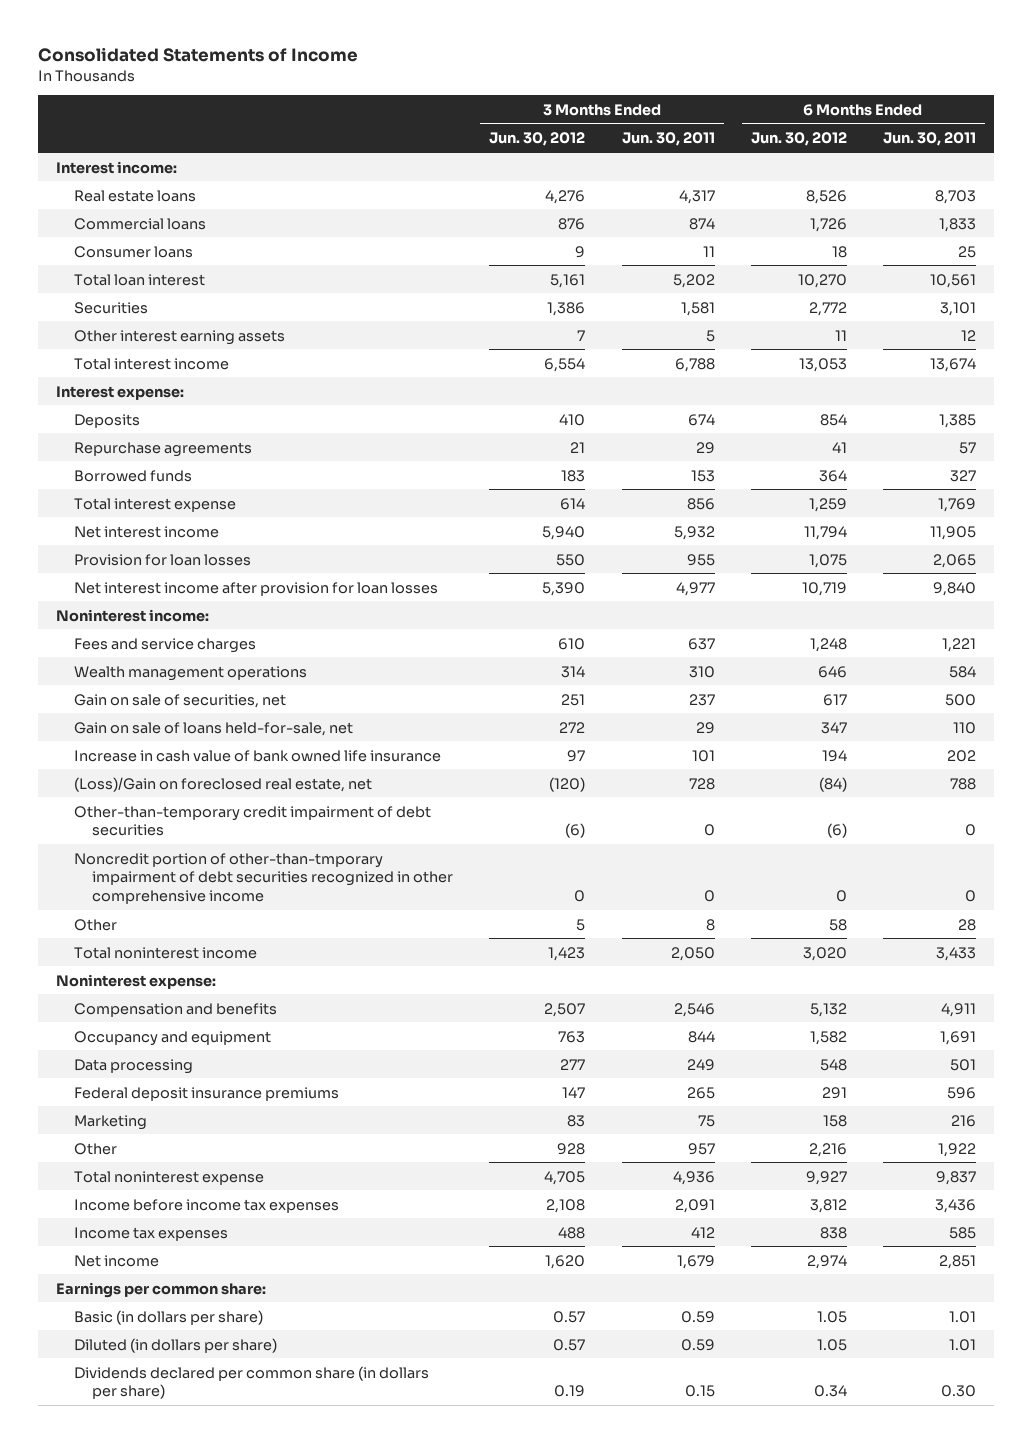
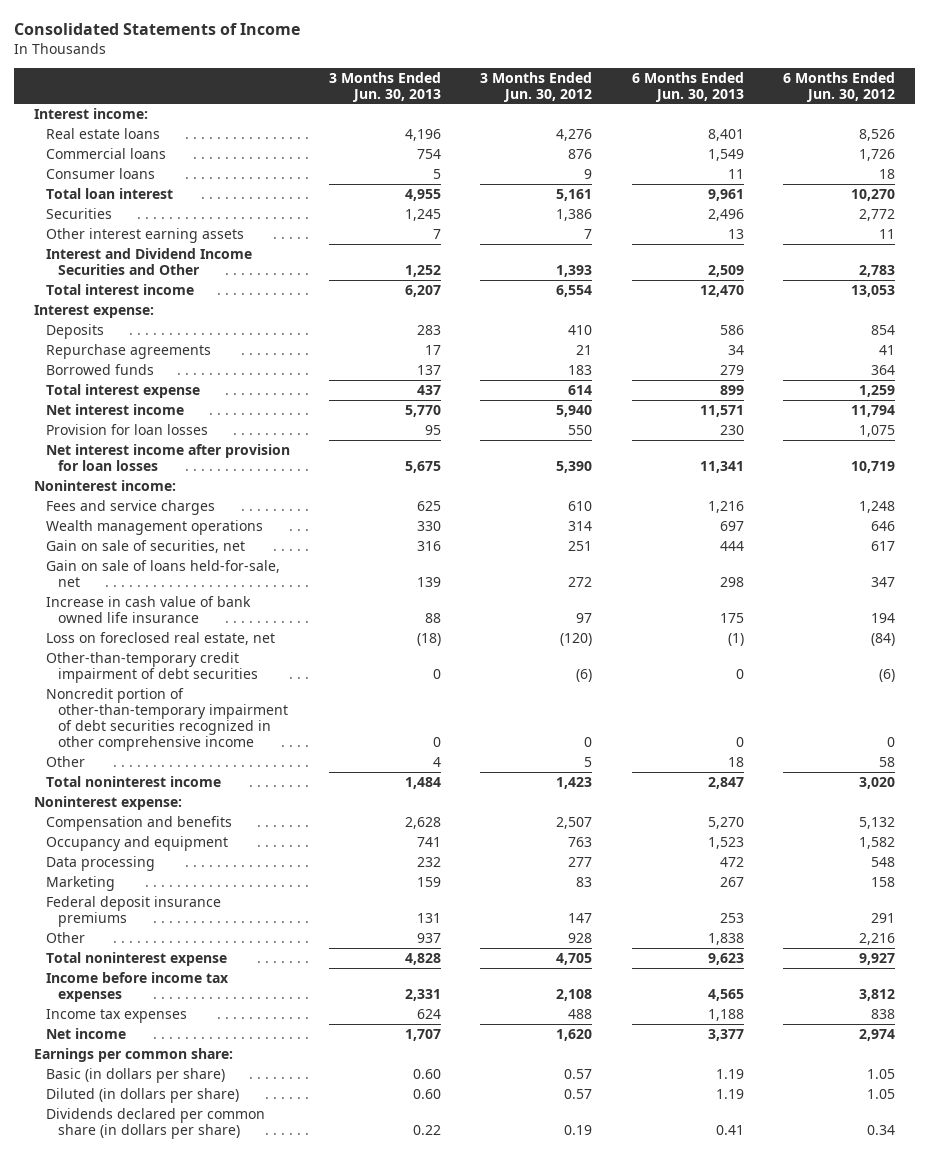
[621,132,715,147] Jun. 30, 2011 -> none
[883,132,977,147] Jun. 30, 2011 -> none
none -> [328,71,441,102] 3 Months Ended Jun. 30, 2013
none -> [631,71,744,102] 6 Months Ended Jun. 30, 2013
none -> [45,247,252,275] Interest and Dividend Income Securities and Other
[74,776,373,792] (Loss)/Gain on foreclosed real estate, net -> [45,631,275,645] Loss on foreclosed real estate, net
[74,852,453,905] Noncredit portion of other-than-tmporary impairment of debt securities recognized in other comprehensive income -> [45,687,288,752] Noncredit portion of other-than-temporary impairment of debt securities recognized in other comprehensive income
[74,1086,340,1101] Federal deposit insurance premiums -> [45,895,221,927] Federal deposit insurance premiums

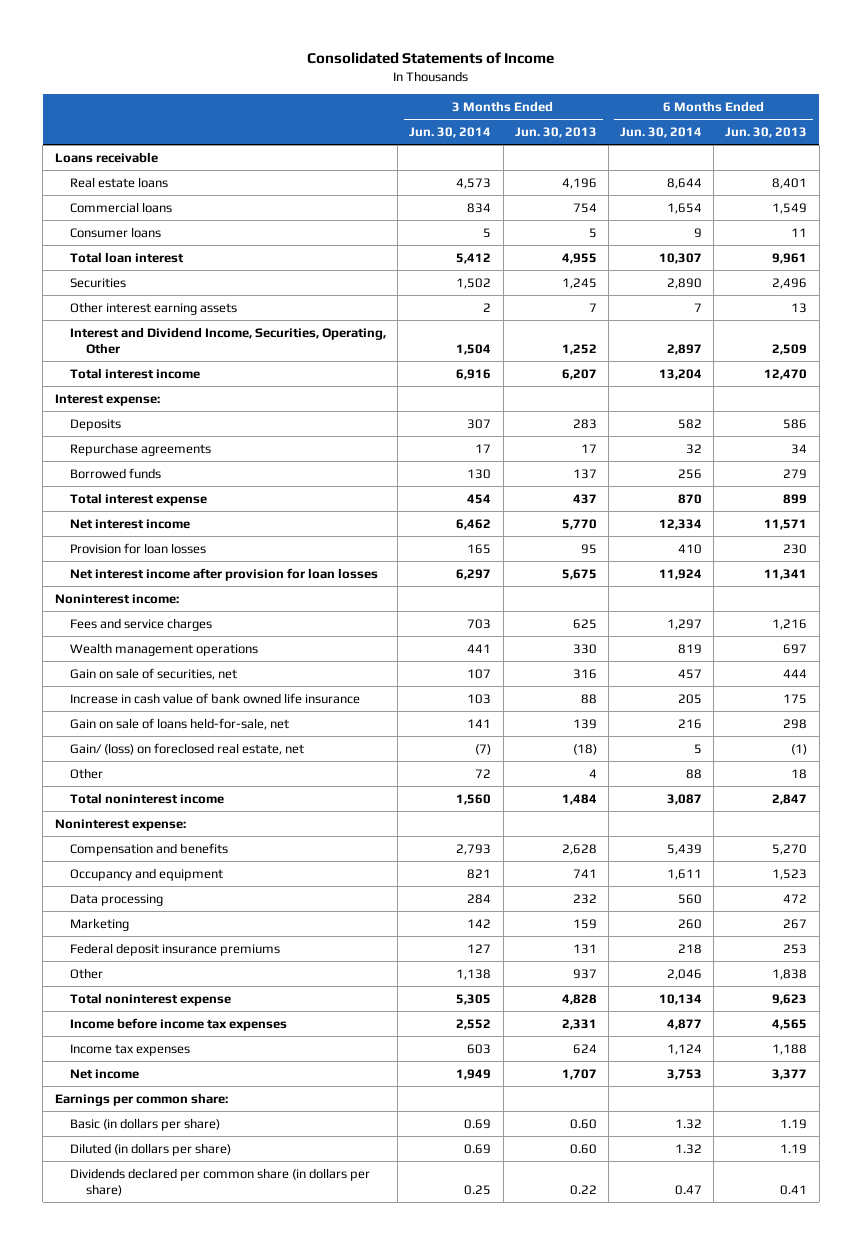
[480,71,593,102] 3 Months Ended Jun. 30, 2012 -> none
[783,71,896,102] 6 Months Ended Jun. 30, 2012 -> none
none -> [409,127,492,139] Jun. 30, 2014
none -> [620,127,703,139] Jun. 30, 2014
[33,107,148,119] Interest income: -> none
none -> [54,151,158,163] Loans receivable
[45,247,252,275] Interest and Dividend Income Securities and Other -> [70,326,387,355] Interest and Dividend Income, Securities, Operating, Other
[45,651,258,683] Other-than-temporary credit impairment of debt securities -> none
[45,687,288,752] Noncredit portion of other-than-temporary impairment of debt securities recognized in other comprehensive income -> none
[45,559,280,587] Gain on sale of loans held-for-sale, net -> [70,717,290,730] Gain on sale of loans held-for-sale, net
[45,631,275,645] Loss on foreclosed real estate, net -> [70,742,305,755] Gain/ (loss) on foreclosed real estate, net

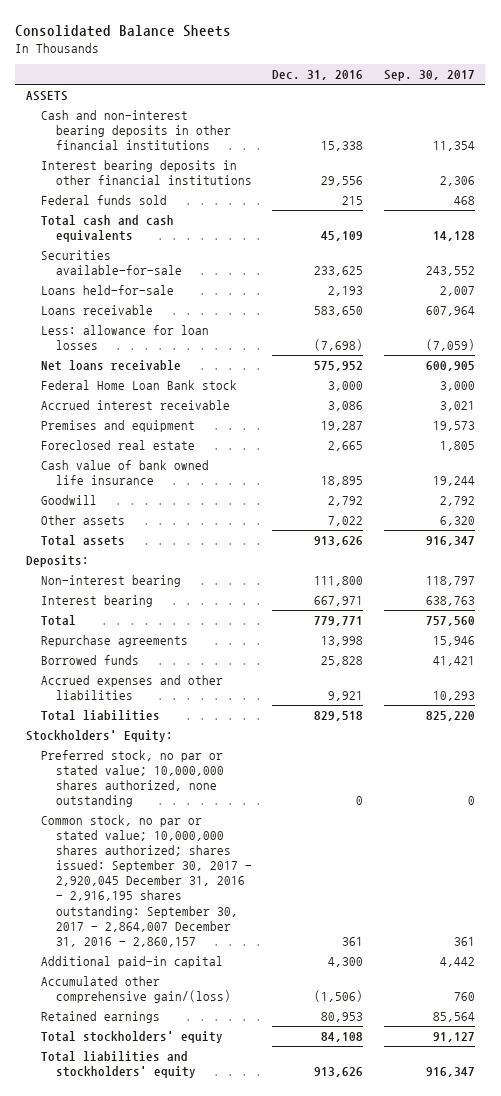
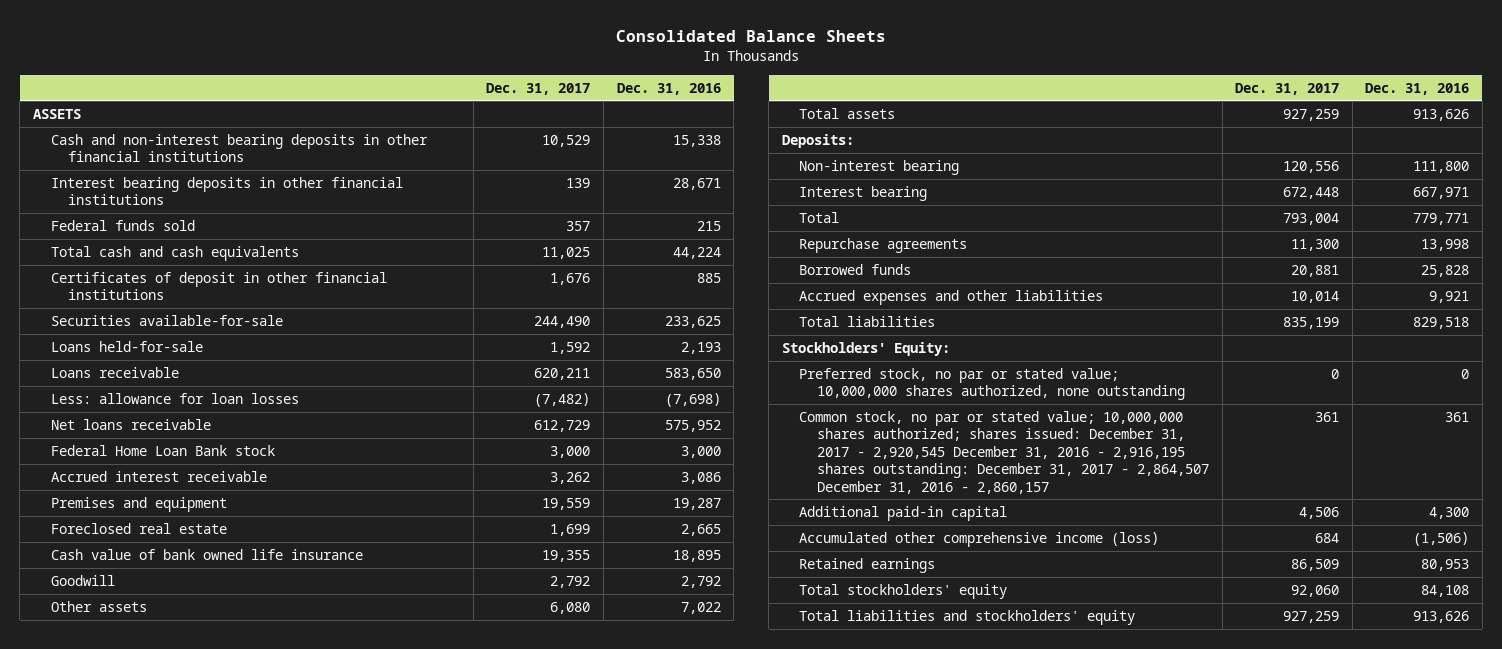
[383,70,475,82] Sep. 30, 2017 -> none
none -> [486,82,591,95] Dec. 31, 2017
[321,176,364,187] 29,556 -> [672,177,721,190] 28,671
[321,231,364,242] 45,109 -> [672,246,721,259] 44,224
none -> [50,271,387,301] Certificates of deposit in other financial institutions
[40,814,252,947] Common stock, no par or stated value; 10,000,000 shares authorized; shares issued: September 30, 2017 - 2,920,045 December 31, 2016 - 2,916,195 shares outstanding: September 30, 2017 - 2,864,007 December 31, 2016 - 2,860,157 -> [799,410,1209,494] Common stock, no par or stated value; 10,000,000 shares authorized; shares issued: December 31, 2017 - 2,920,545 December 31, 2016 - 2,916,195 shares outstanding: December 31, 2017 - 2,864,507 December 31, 2016 - 2,860,157
[40,975,231,1004] Accumulated other comprehensive gain/(loss) -> [799,531,1160,547] Accumulated other comprehensive income (loss)

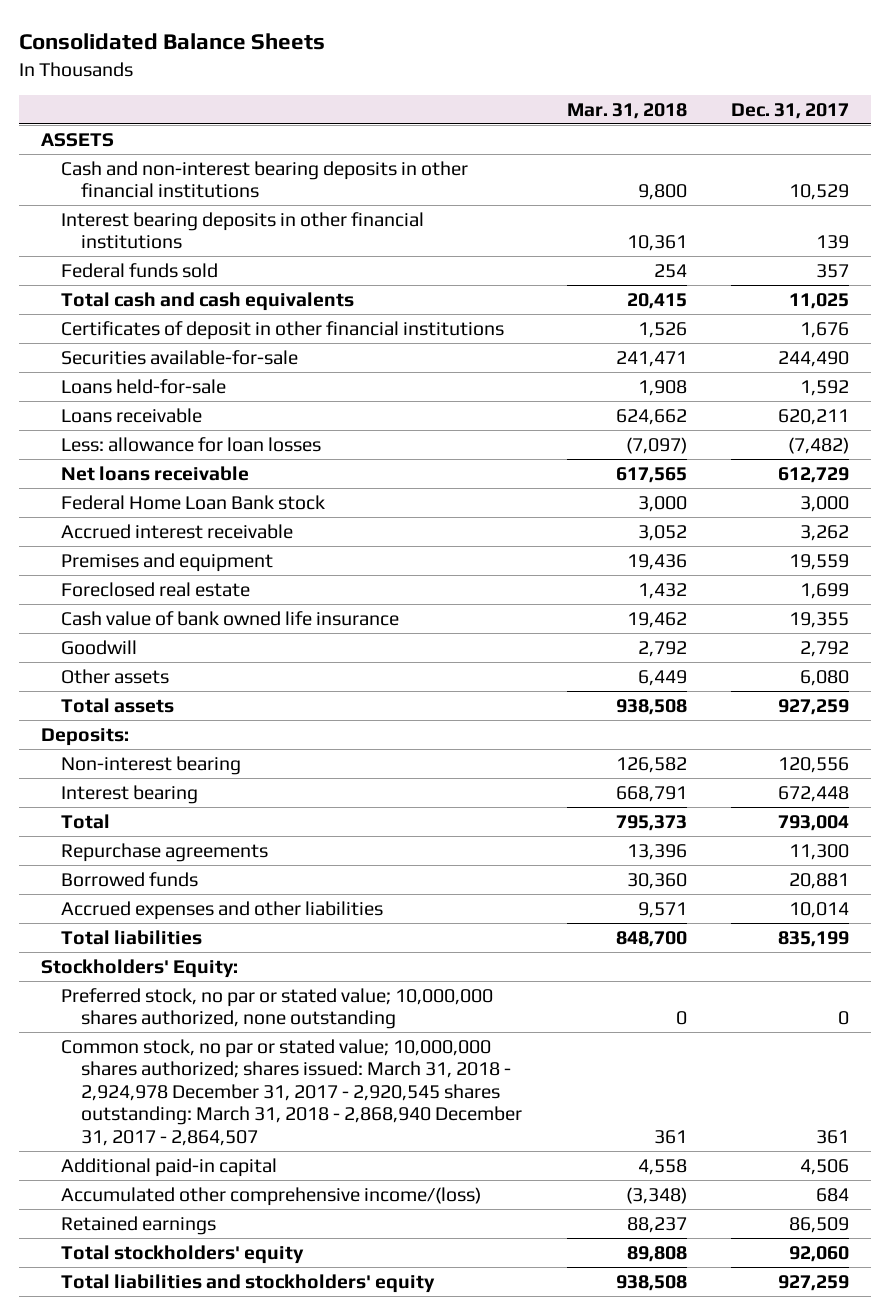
[616,82,721,95] Dec. 31, 2016 -> none
none -> [566,102,687,119] Mar. 31, 2018
[799,410,1209,494] Common stock, no par or stated value; 10,000,000 shares authorized; shares issued: December 31, 2017 - 2,920,545 December 31, 2016 - 2,916,195 shares outstanding: December 31, 2017 - 2,864,507 December 31, 2016 - 2,860,157 -> [61,1038,523,1147] Common stock, no par or stated value; 10,000,000 shares authorized; shares issued: March 31, 2018 - 2,924,978 December 31, 2017 - 2,920,545 shares outstanding: March 31, 2018 - 2,868,940 December 31, 2017 - 2,864,507
[799,531,1160,547] Accumulated other comprehensive income (loss) -> [61,1186,482,1206] Accumulated other comprehensive income/(loss)

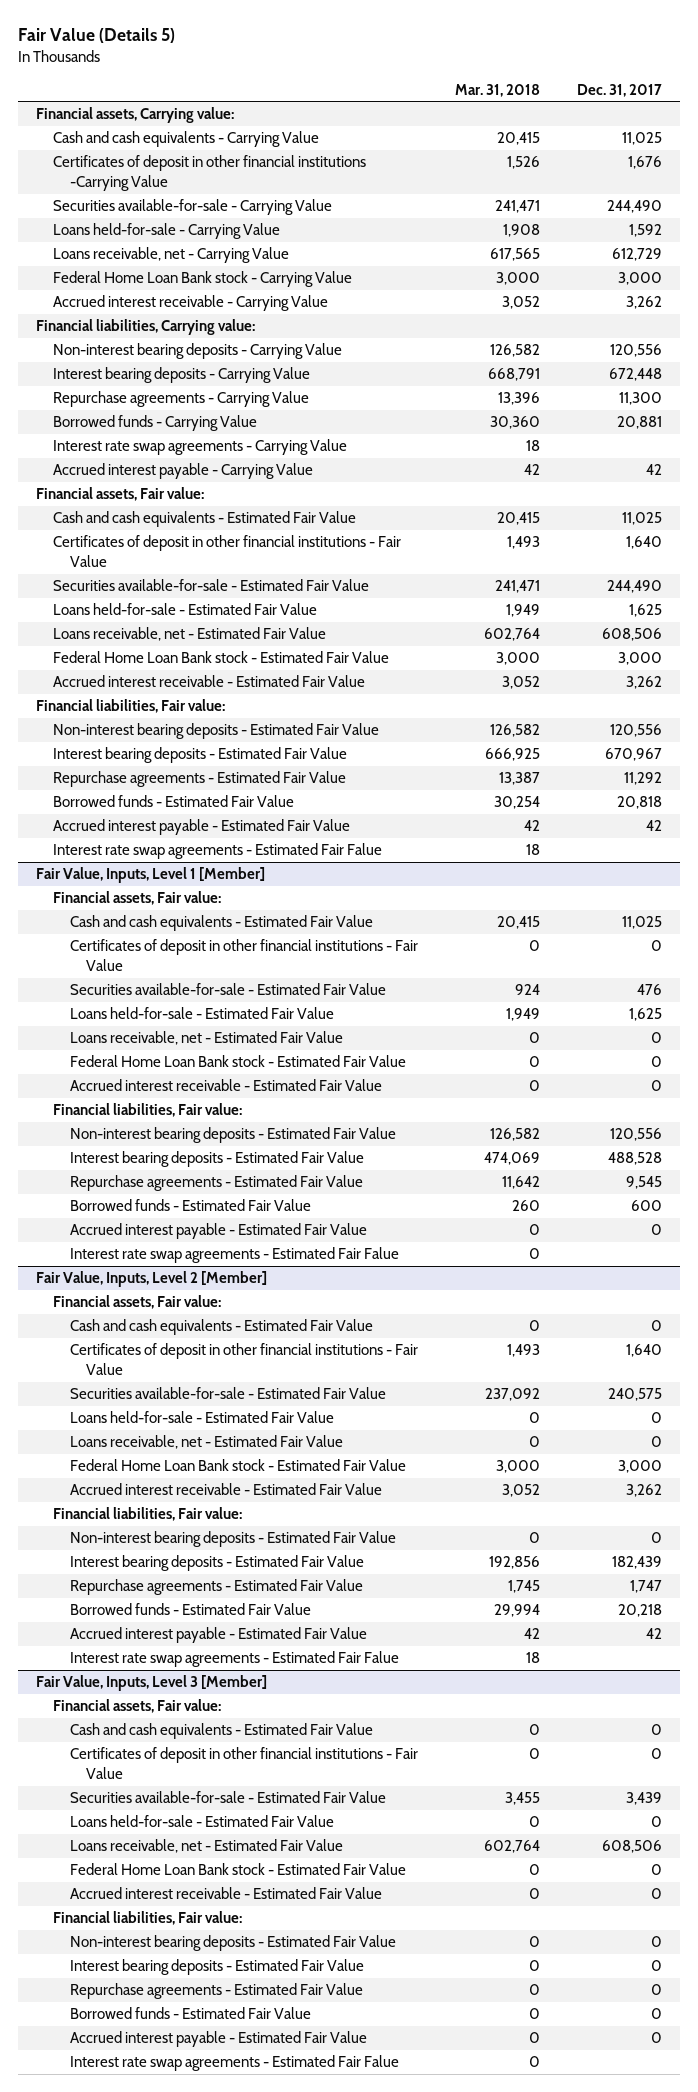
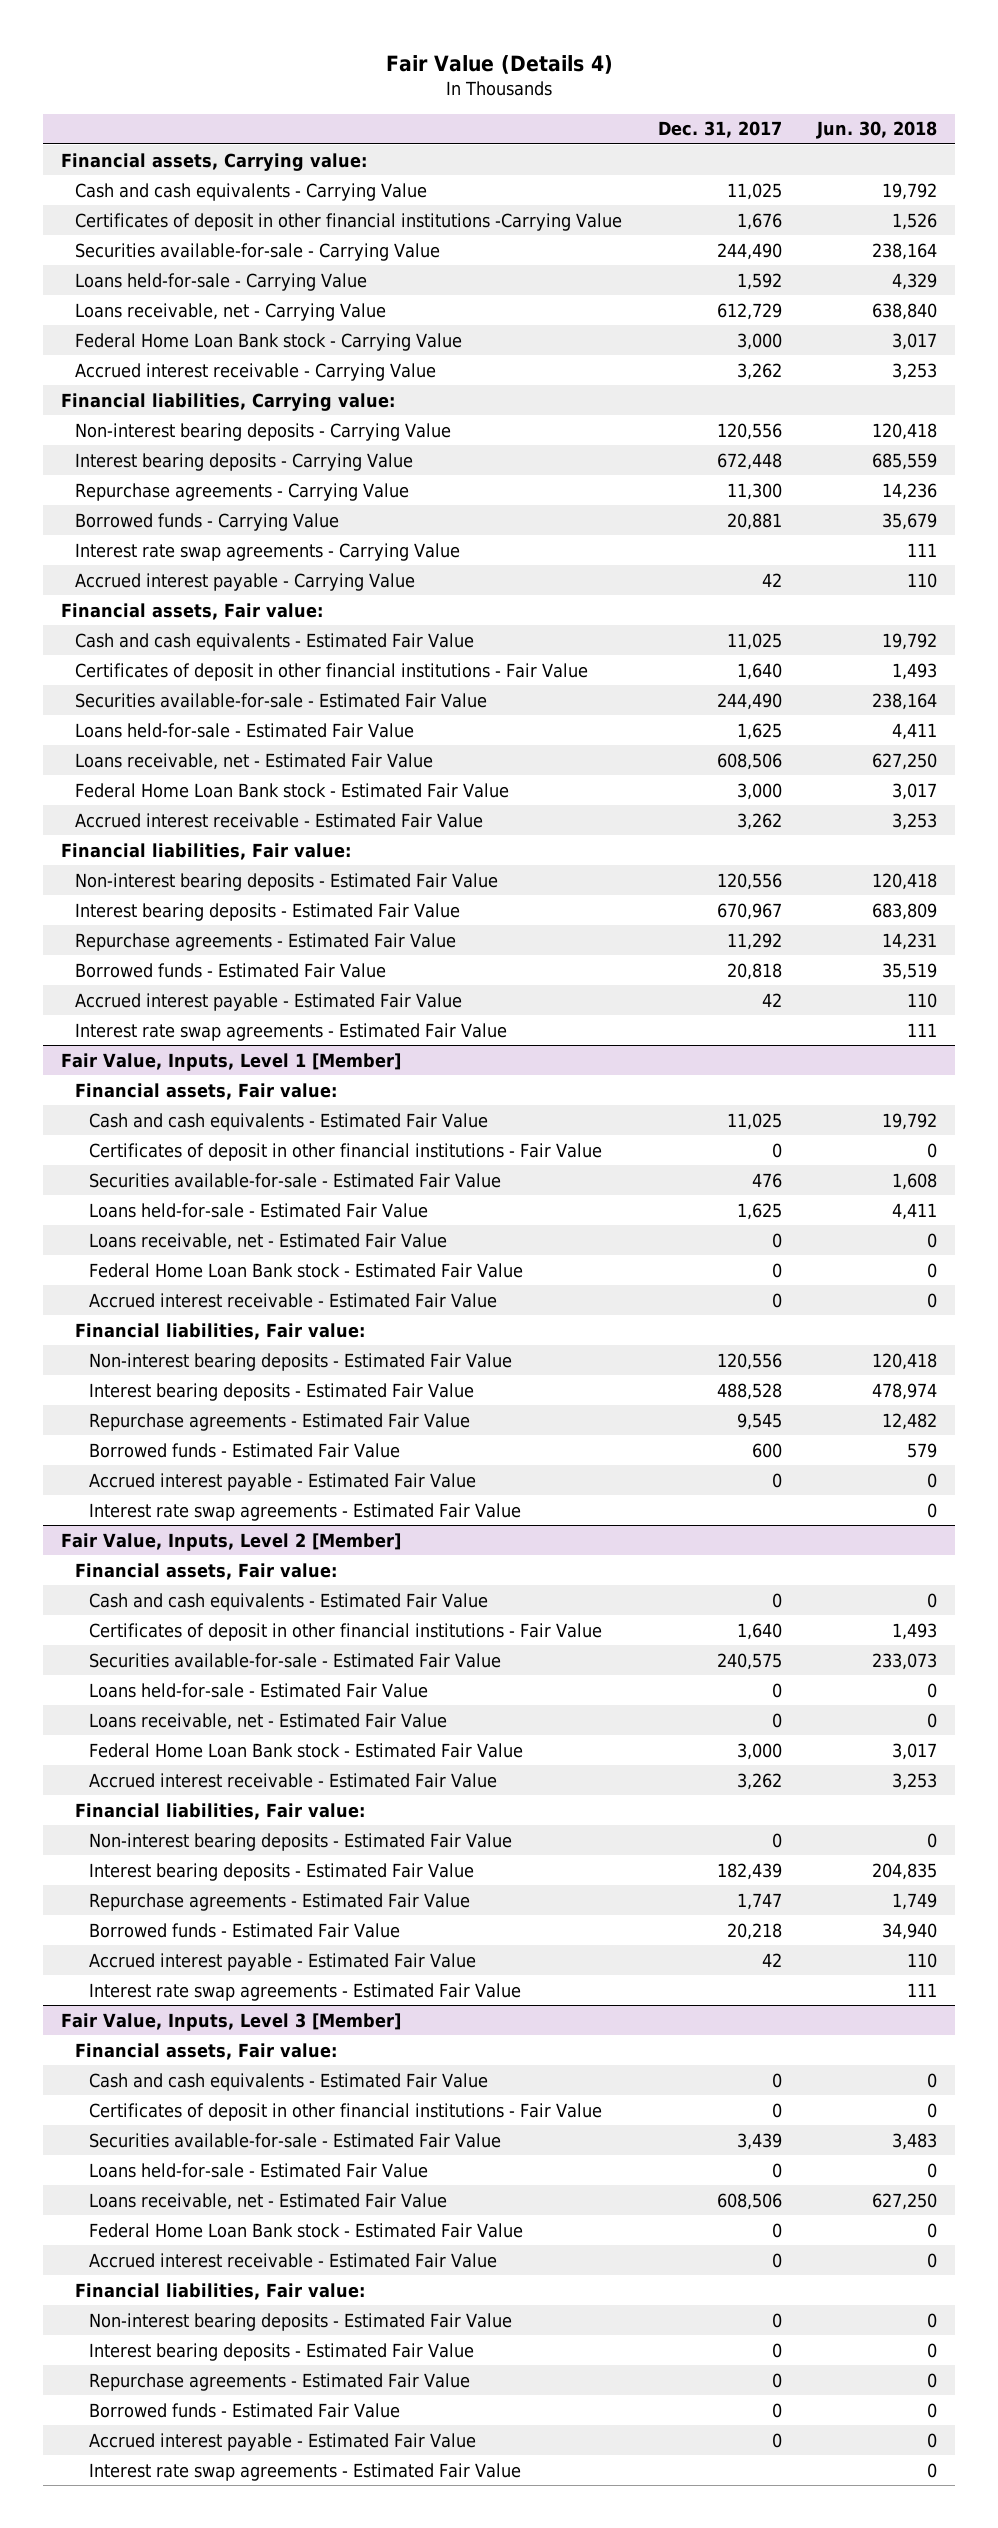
[17,28,175,44] Fair Value (Details 5) -> [385,54,613,74] Fair Value (Details 4)
[454,83,540,97] Mar. 31, 2018 -> none
none -> [816,121,938,140] Jun. 30, 2018
[52,843,382,860] Interest rate swap agreements - Estimated Fair Falue -> [74,1022,507,1041] Interest rate swap agreements - Estimated Fair Value
[69,1247,399,1264] Interest rate swap agreements - Estimated Fair Falue -> [88,1502,521,1521] Interest rate swap agreements - Estimated Fair Value
[69,1651,399,1668] Interest rate swap agreements - Estimated Fair Falue -> [88,1982,521,2001] Interest rate swap agreements - Estimated Fair Value
[69,2055,399,2072] Interest rate swap agreements - Estimated Fair Falue -> [88,2462,521,2481] Interest rate swap agreements - Estimated Fair Value

